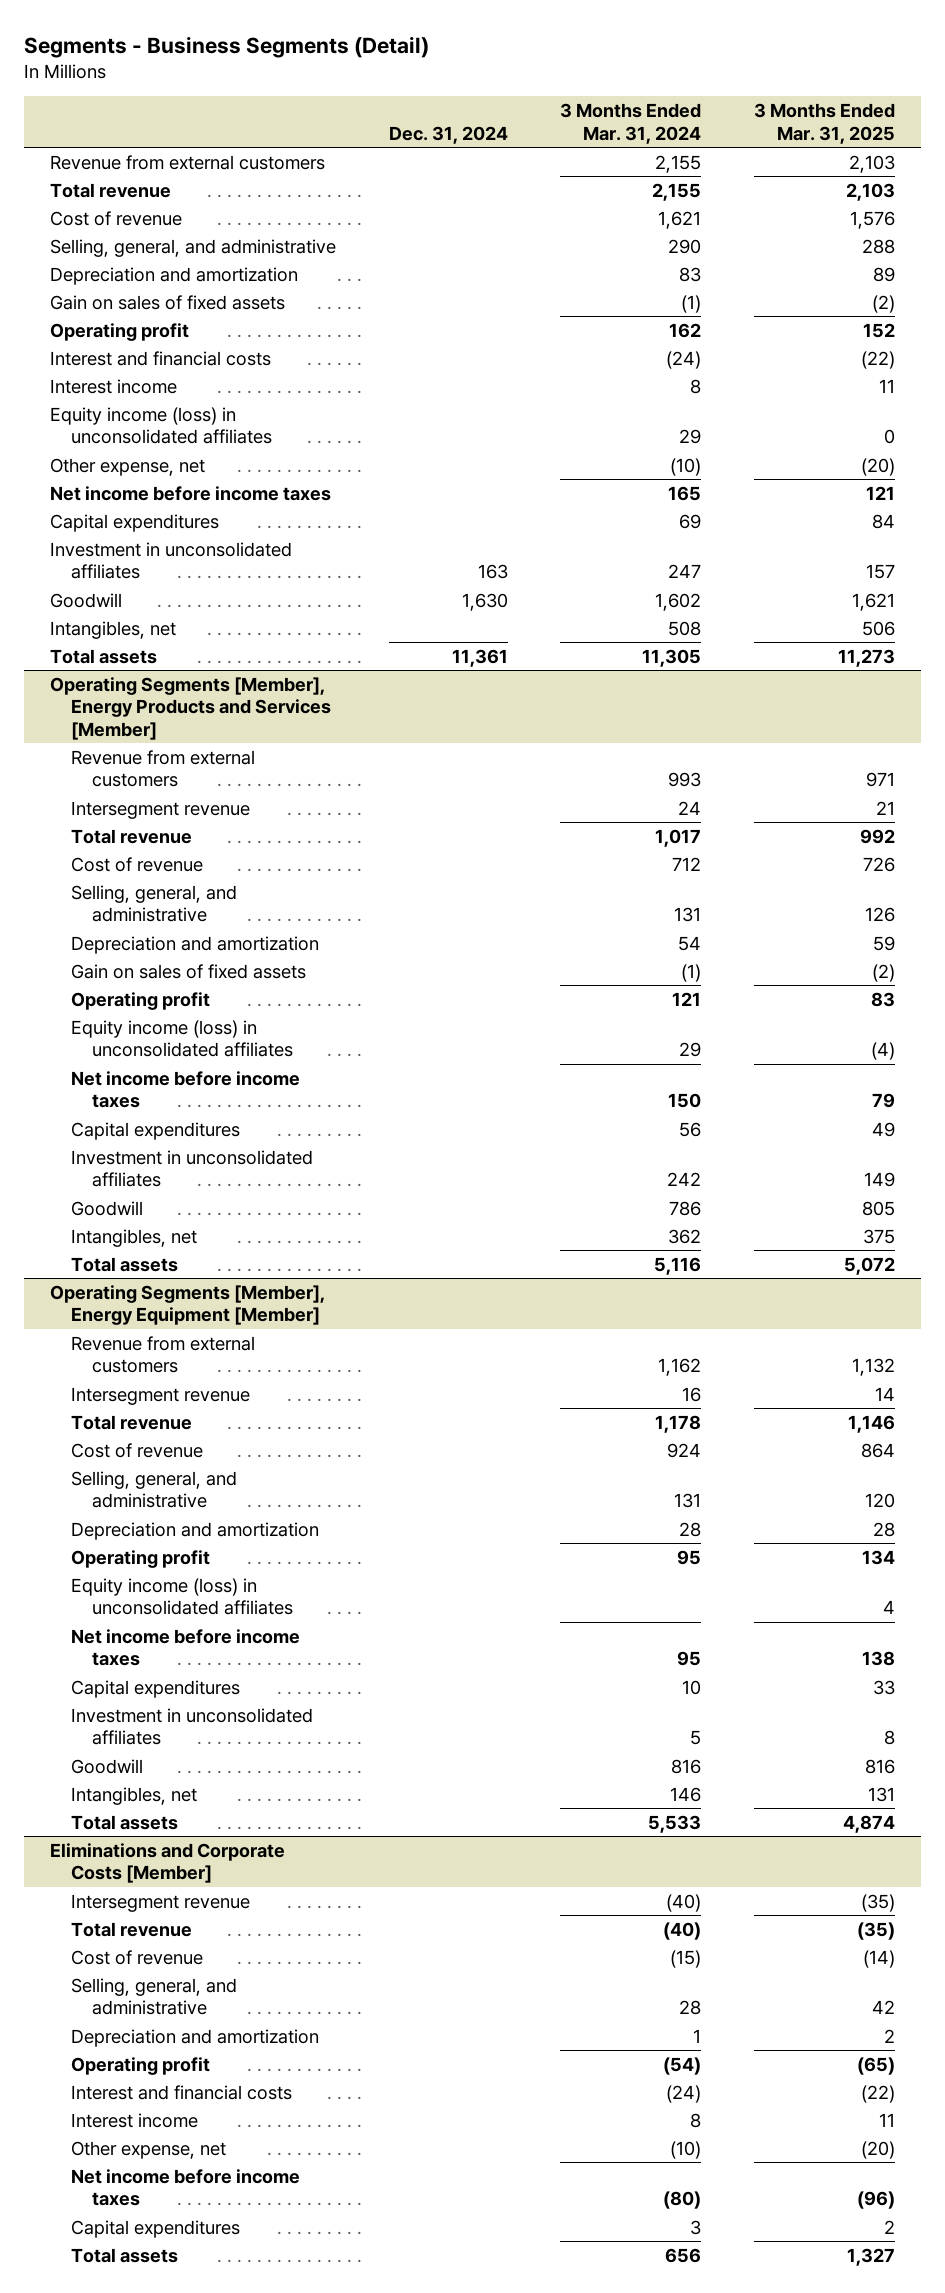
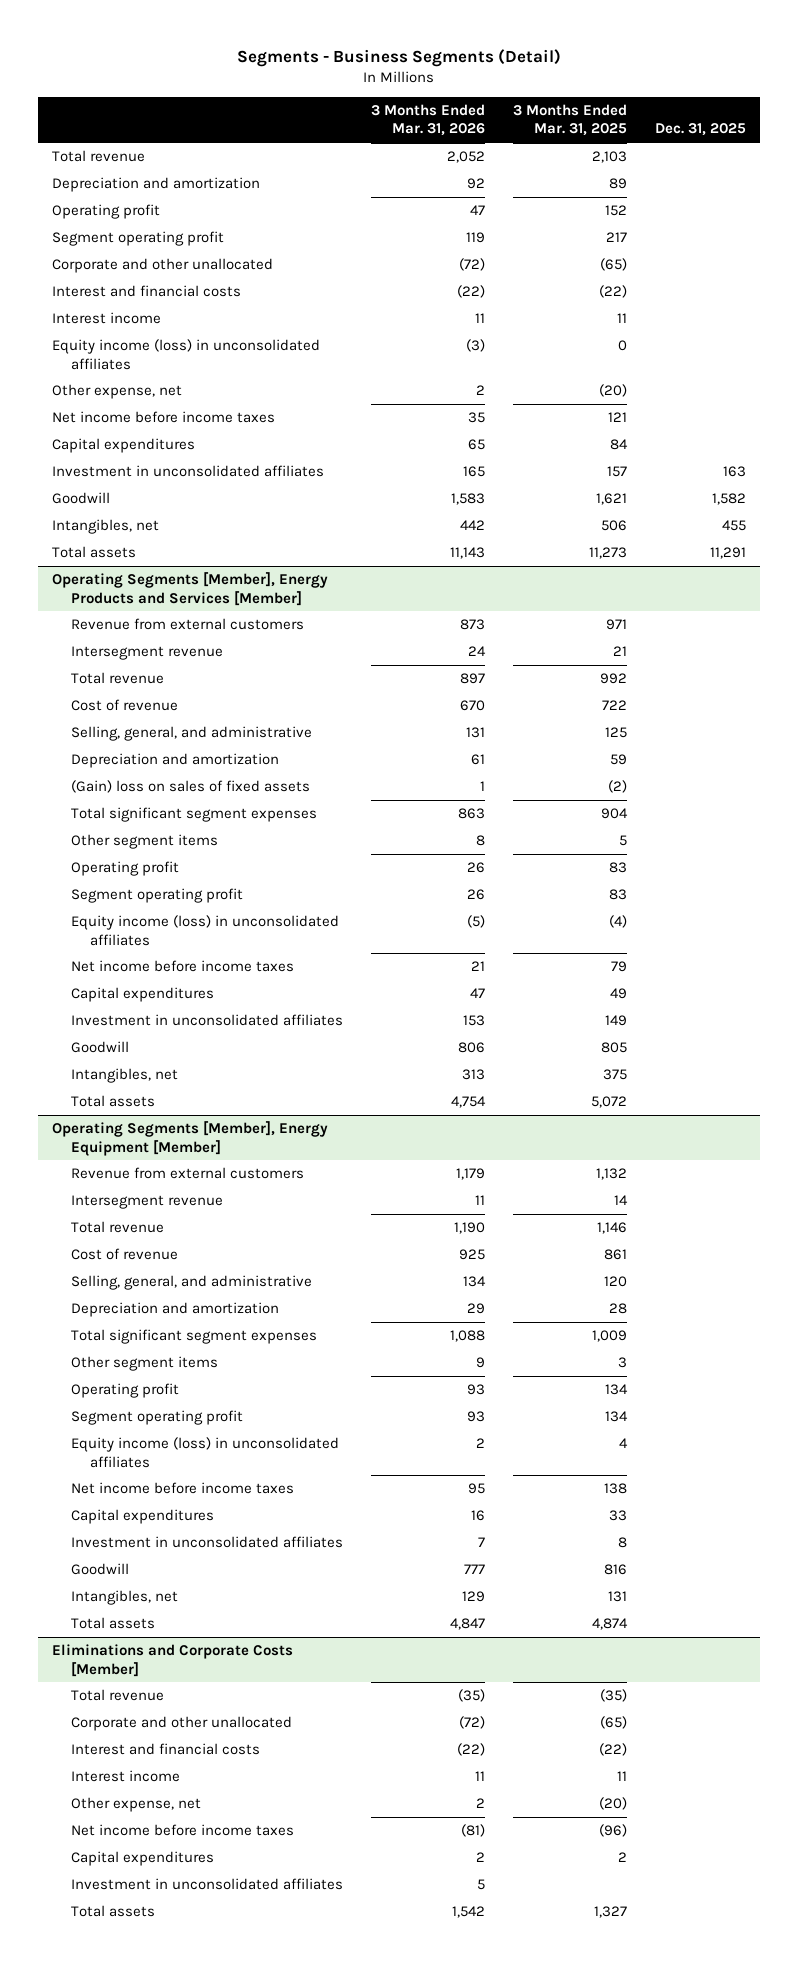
[388,125,508,144] Dec. 31, 2024 -> none
[560,102,702,144] 3 Months Ended Mar. 31, 2024 -> none
none -> [371,104,486,137] 3 Months Ended Mar. 31, 2026
none -> [655,123,747,137] Dec. 31, 2025
[50,154,326,170] Revenue from external customers -> none
[50,210,183,226] Cost of revenue -> none
[50,238,337,257] Selling, general, and administrative -> none
[50,294,286,310] Gain on sales of fixed assets -> none
none -> [52,231,225,247] Segment operating profit
none -> [52,258,274,274] Corporate and other unallocated
[862,856,895,872] 726 -> [602,700,628,711] 722
[864,907,895,923] 126 -> [605,727,628,739] 125
[71,963,307,979] Gain on sales of fixed assets -> [71,780,311,794] (Gain) loss on sales of fixed assets
none -> [71,807,318,823] Total significant segment expenses
none -> [71,834,219,850] Other segment items
none -> [71,888,244,904] Segment operating profit
[860,1442,895,1458] 864 -> [604,1249,628,1261] 861
none -> [71,1329,318,1345] Total significant segment expenses
none -> [71,1356,219,1372] Other segment items
none -> [71,1410,244,1426] Segment operating profit
[71,1893,251,1912] Intersegment revenue -> none
[71,1949,204,1965] Cost of revenue -> none
[71,1977,238,2016] Selling, general, and administrative -> none
[71,2028,320,2047] Depreciation and amortization -> none
[71,2056,211,2075] Operating profit -> none
none -> [71,1716,293,1732] Corporate and other unallocated
none -> [71,1878,344,1891] Investment in unconsolidated affiliates

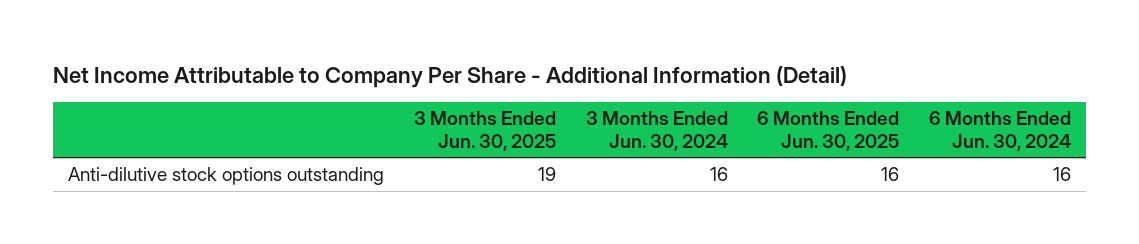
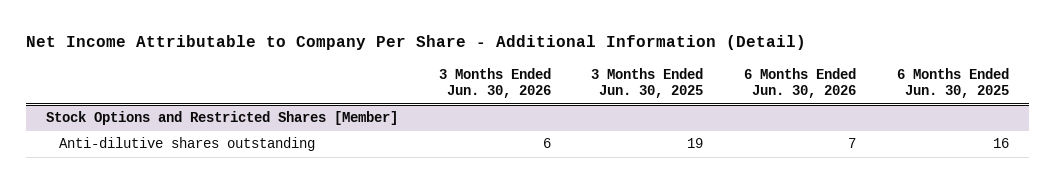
[585,110,728,151] 3 Months Ended Jun. 30, 2024 -> none
[929,110,1072,151] 6 Months Ended Jun. 30, 2024 -> none
none -> [438,67,551,99] 3 Months Ended Jun. 30, 2026
none -> [743,67,856,99] 6 Months Ended Jun. 30, 2026
none -> [46,111,399,126] Stock Options and Restricted Shares [Member]
[68,167,385,186] Anti-dilutive stock options outstanding -> [59,137,316,152] Anti-dilutive shares outstanding

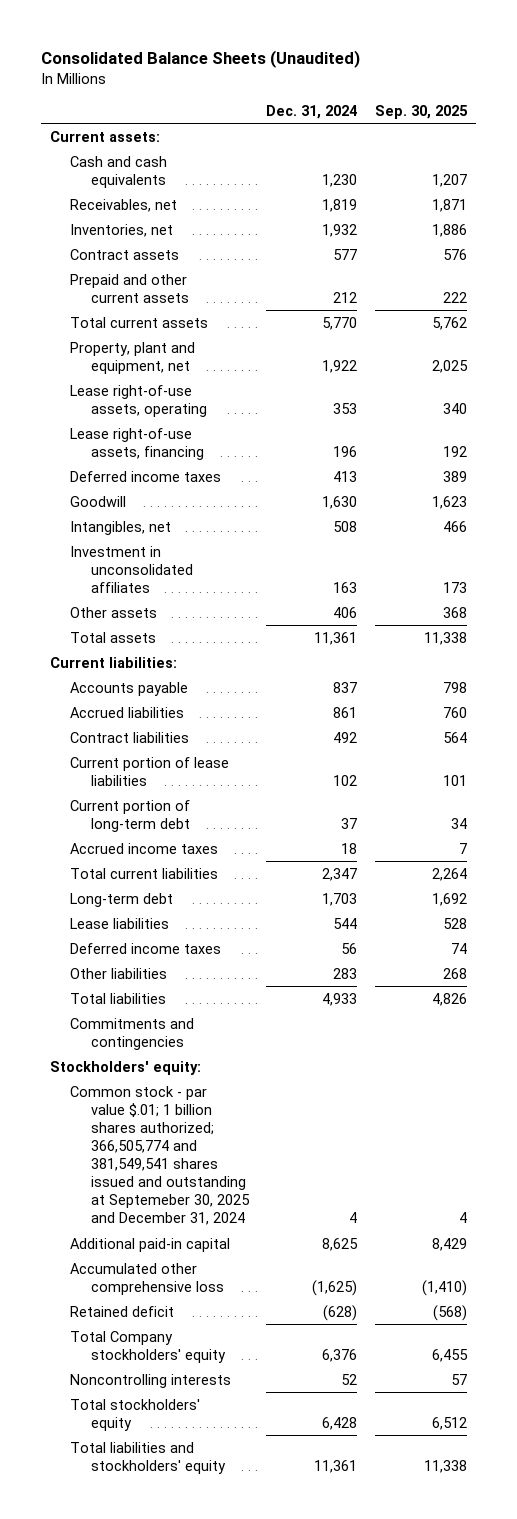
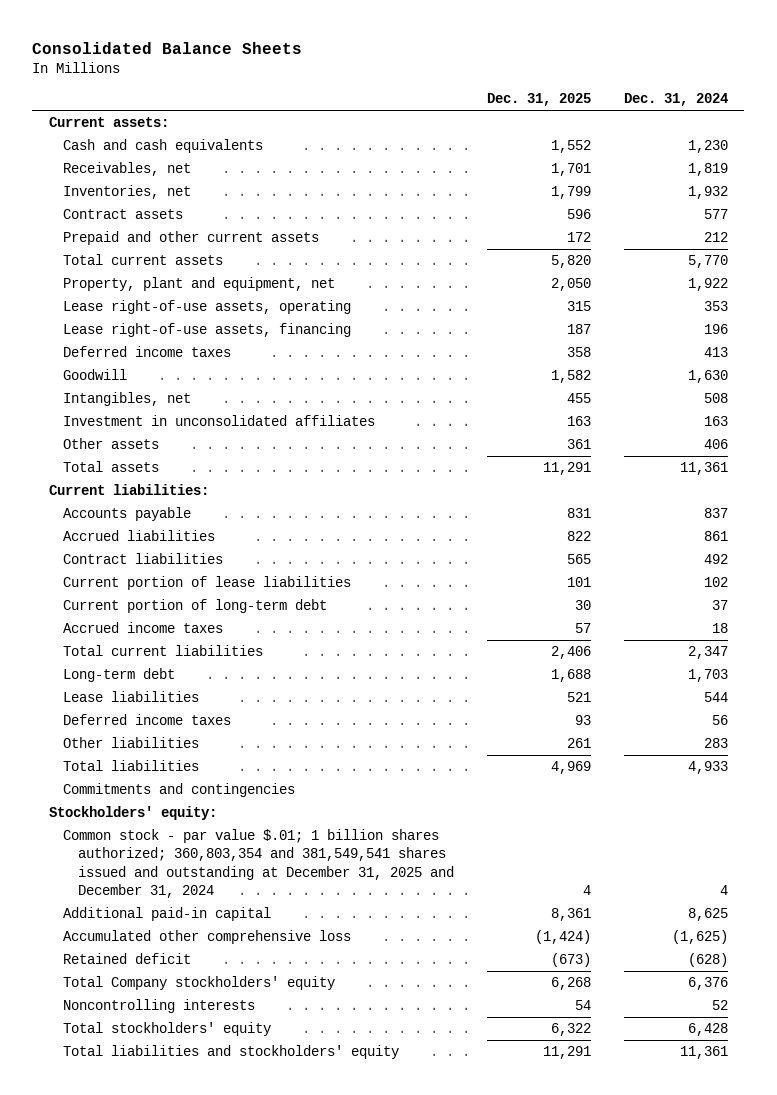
[41,49,361,68] Consolidated Balance Sheets (Unaudited) -> [32,42,303,55] Consolidated Balance Sheets
[375,104,469,119] Sep. 30, 2025 -> none
none -> [486,93,591,107] Dec. 31, 2025
[70,1085,250,1226] Common stock - par value $.01; 1 billion shares authorized; 366,505,774 and 381,549,541 shares issued and outstanding at Septemeber 30, 2025 and December 31, 2024 -> [63,829,454,898] Common stock - par value $.01; 1 billion shares authorized; 360,803,354 and 381,549,541 shares issued and outstanding at December 31, 2025 and December 31, 2024

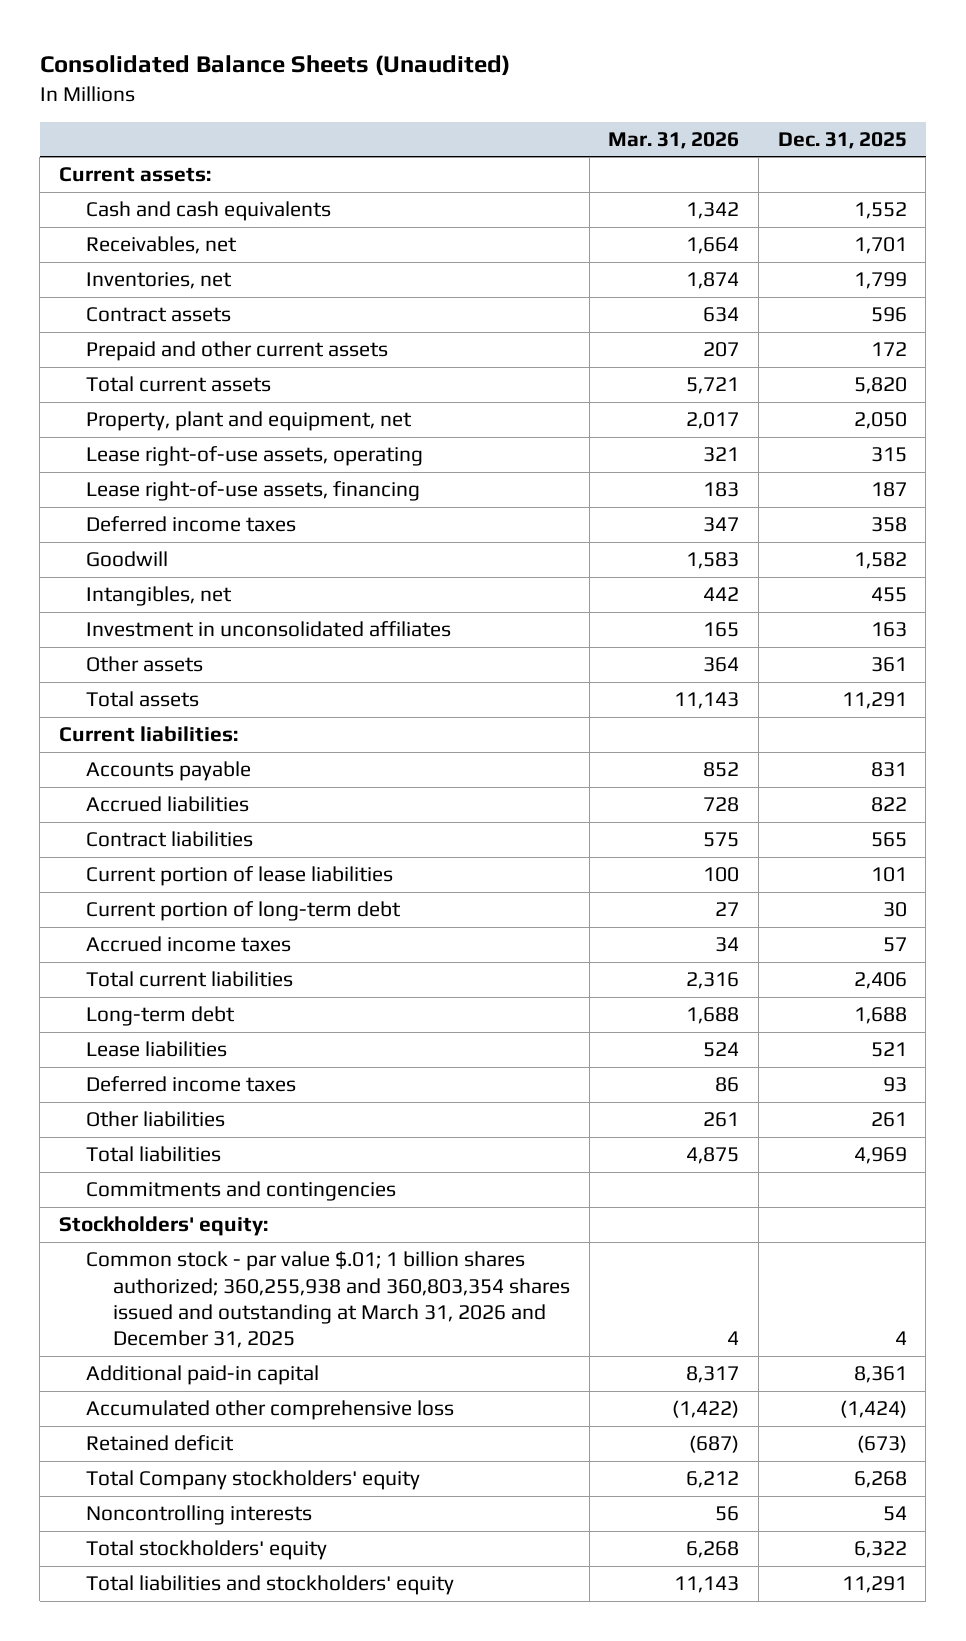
[32,42,303,55] Consolidated Balance Sheets -> [39,55,510,77] Consolidated Balance Sheets (Unaudited)
[623,93,728,107] Dec. 31, 2024 -> none
none -> [608,131,740,149] Mar. 31, 2026
[63,829,454,898] Common stock - par value $.01; 1 billion shares authorized; 360,803,354 and 381,549,541 shares issued and outstanding at December 31, 2025 and December 31, 2024 -> [86,1251,571,1349] Common stock - par value $.01; 1 billion shares authorized; 360,255,938 and 360,803,354 shares issued and outstanding at March 31, 2026 and December 31, 2025

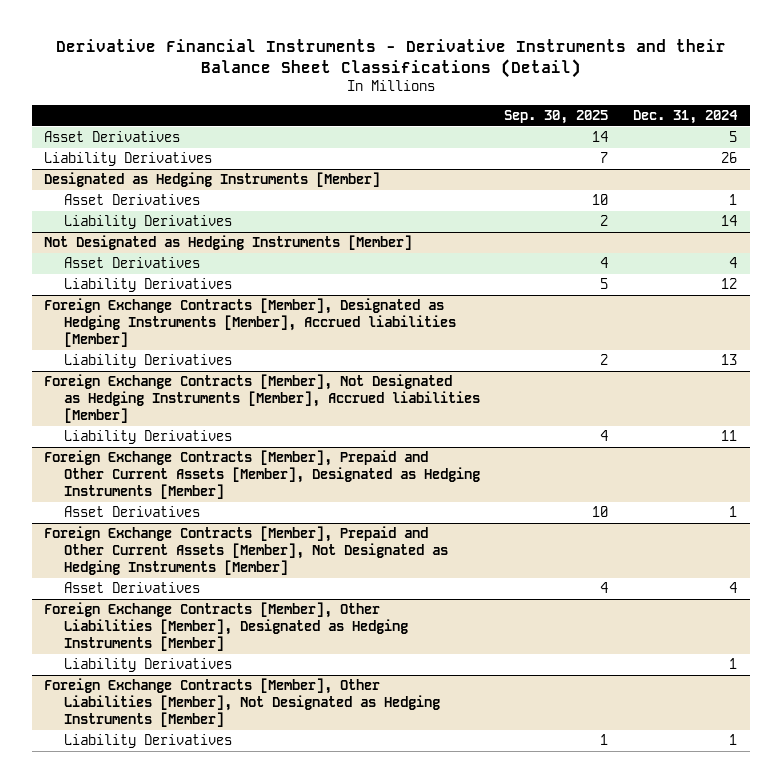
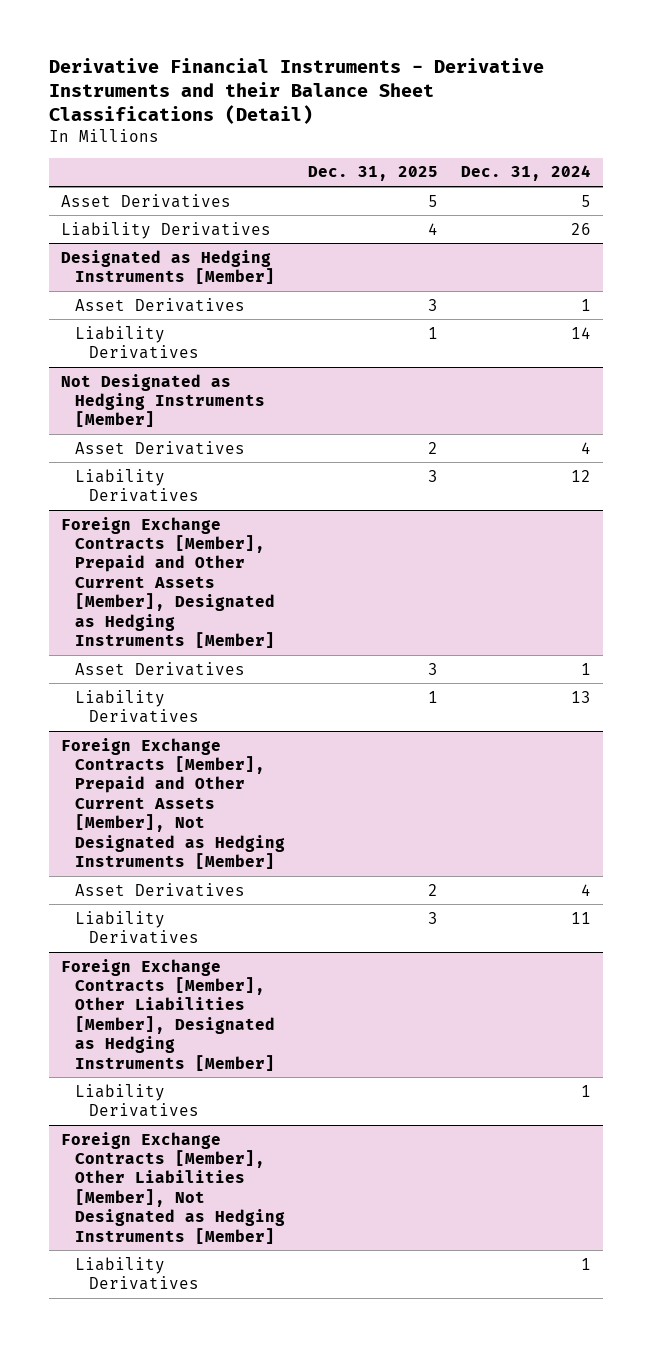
[504,109,609,124] Sep. 30, 2025 -> none
none -> [307,166,438,182] Dec. 31, 2025
[43,298,456,347] Foreign Exchange Contracts [Member], Designated as Hedging Instruments [Member], Accrued liabilities [Member] -> none
[63,354,232,369] Liability Derivatives -> none
[43,374,480,423] Foreign Exchange Contracts [Member], Not Designated as Hedging Instruments [Member], Accrued liabilities [Member] -> none
[63,430,232,445] Liability Derivatives -> none
none -> [74,689,199,724] Liability Derivatives
none -> [74,910,199,945] Liability Derivatives

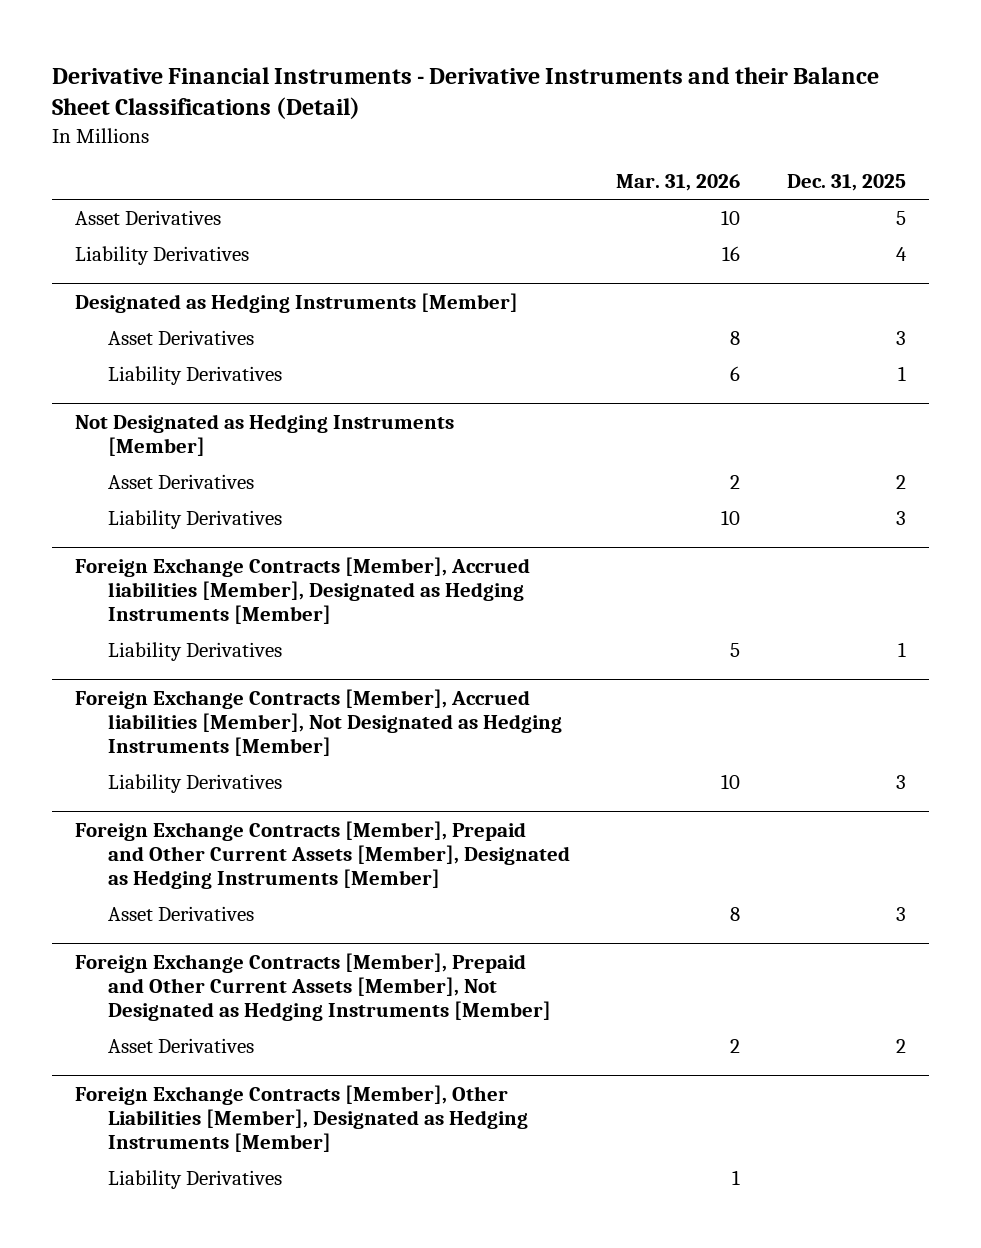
[461,165,592,182] Dec. 31, 2024 -> none
none -> [616,174,741,192] Mar. 31, 2026
none -> [75,557,531,624] Foreign Exchange Contracts [Member], Accrued liabilities [Member], Designated as Hedging Instruments [Member]
none -> [107,642,282,662] Liability Derivatives
none -> [75,689,562,756] Foreign Exchange Contracts [Member], Accrued liabilities [Member], Not Designated as Hedging Instruments [Member]
none -> [107,774,282,794] Liability Derivatives
[74,689,199,724] Liability Derivatives -> none
[74,910,199,945] Liability Derivatives -> none
[60,1131,285,1244] Foreign Exchange Contracts [Member], Other Liabilities [Member], Not Designated as Hedging Instruments [Member] -> none
[74,1256,199,1291] Liability Derivatives -> none

